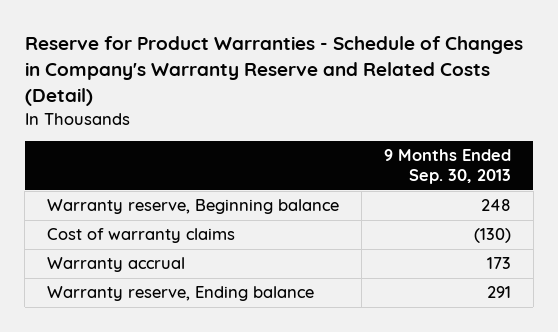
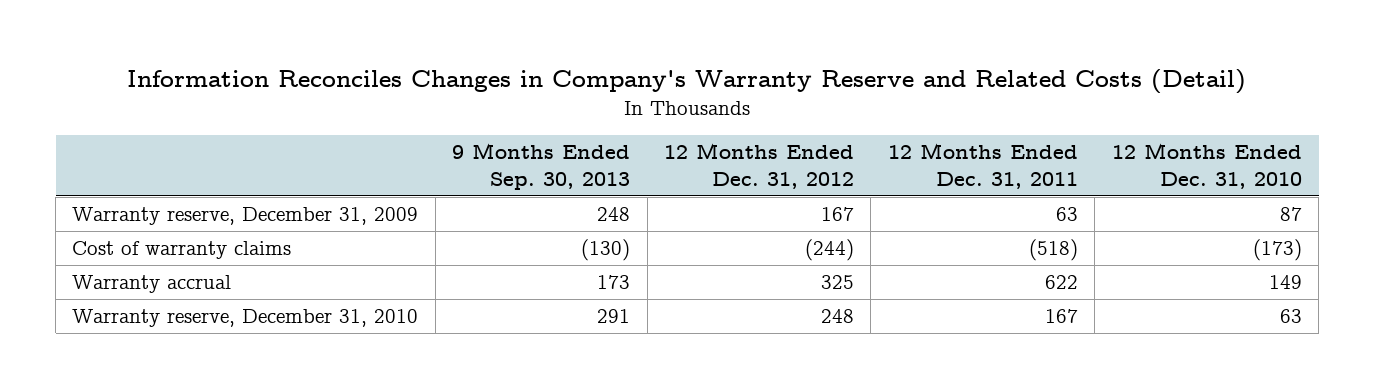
[24,36,523,107] Reserve for Product Warranties - Schedule of Changes in Company's Warranty Reserve and Related Costs (Detail) -> [127,69,1247,95] Information Reconciles Changes in Company's Warranty Reserve and Related Costs (Detail)
none -> [664,143,855,189] 12 Months Ended Dec. 31, 2012
none -> [887,143,1078,189] 12 Months Ended Dec. 31, 2011
none -> [1111,143,1302,189] 12 Months Ended Dec. 31, 2010
[46,199,339,215] Warranty reserve, Beginning balance -> [72,206,419,225] Warranty reserve, December 31, 2009
[46,286,314,302] Warranty reserve, Ending balance -> [72,308,419,327] Warranty reserve, December 31, 2010

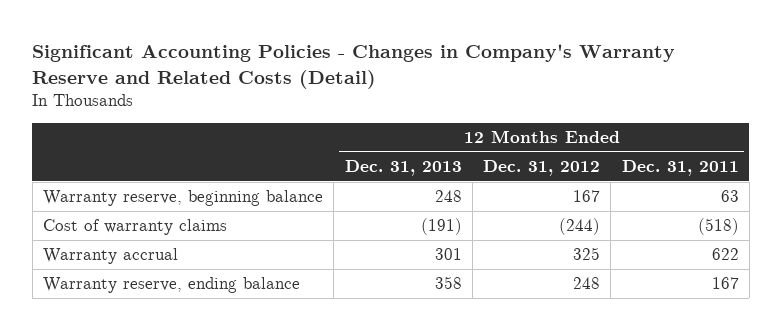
[127,69,1247,95] Information Reconciles Changes in Company's Warranty Reserve and Related Costs (Detail) -> [32,44,676,89] Significant Accounting Policies - Changes in Company's Warranty Reserve and Related Costs (Detail)
[452,143,631,190] 9 Months Ended Sep. 30, 2013 -> none
[1111,143,1302,189] 12 Months Ended Dec. 31, 2010 -> none
none -> [344,159,462,176] Dec. 31, 2013
[72,206,419,225] Warranty reserve, December 31, 2009 -> [43,190,324,207] Warranty reserve, beginning balance
[72,308,419,327] Warranty reserve, December 31, 2010 -> [43,277,301,294] Warranty reserve, ending balance

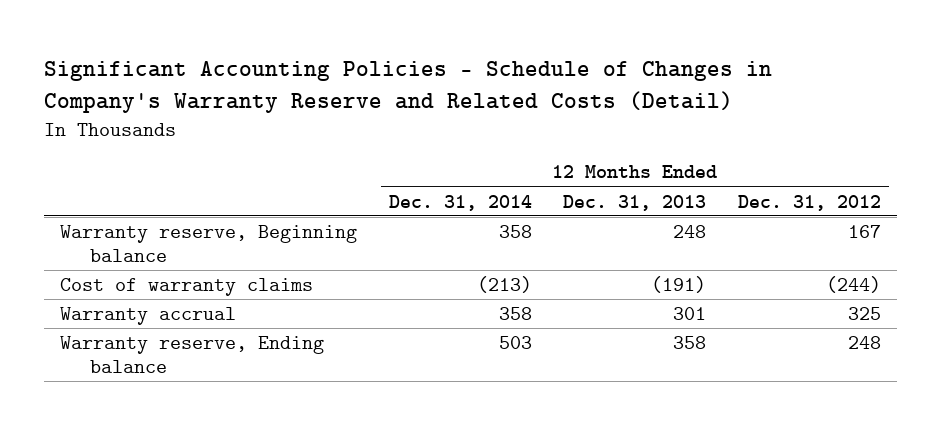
[32,44,676,89] Significant Accounting Policies - Changes in Company's Warranty Reserve and Related Costs (Detail) -> [44,61,773,114] Significant Accounting Policies - Schedule of Changes in Company's Warranty Reserve and Related Costs (Detail)
[621,159,739,176] Dec. 31, 2011 -> none
none -> [388,194,532,211] Dec. 31, 2014
[43,190,324,207] Warranty reserve, beginning balance -> [59,225,357,262] Warranty reserve, Beginning balance
[43,277,301,294] Warranty reserve, ending balance -> [59,336,324,373] Warranty reserve, Ending balance

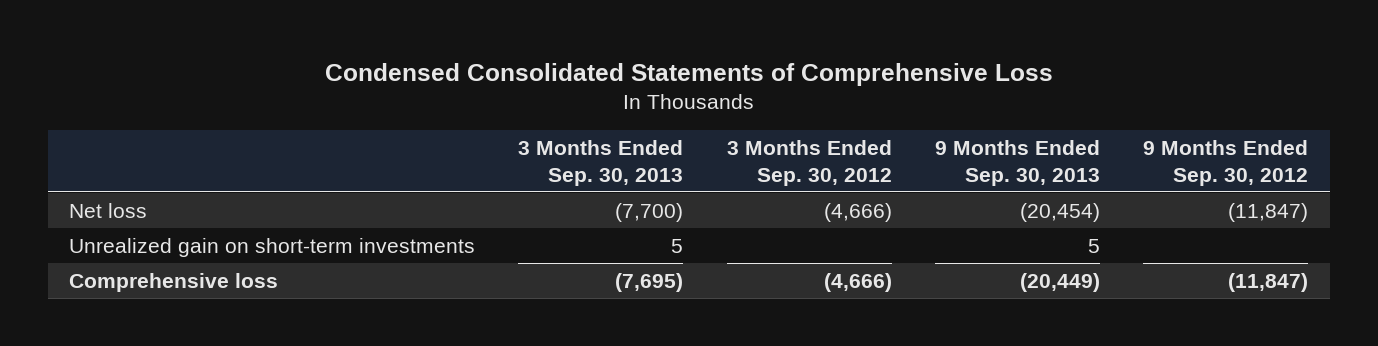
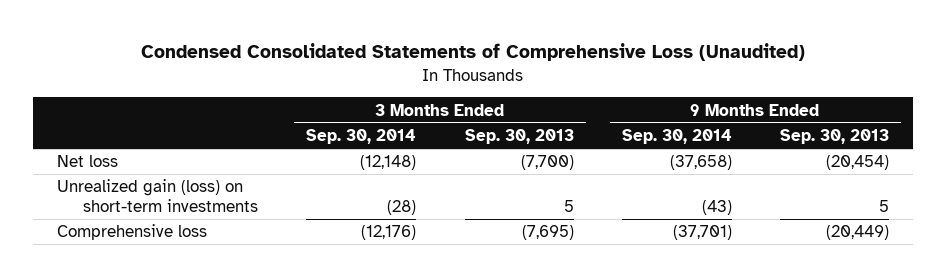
[324,62,1053,86] Condensed Consolidated Statements of Comprehensive Loss -> [140,43,805,62] Condensed Consolidated Statements of Comprehensive Loss (Unaudited)
[726,140,892,186] 3 Months Ended Sep. 30, 2012 -> none
[1143,140,1309,186] 9 Months Ended Sep. 30, 2012 -> none
none -> [306,129,417,145] Sep. 30, 2014
none -> [621,129,732,145] Sep. 30, 2014
[69,237,476,257] Unrealized gain on short-term investments -> [56,179,259,212] Unrealized gain (loss) on short-term investments

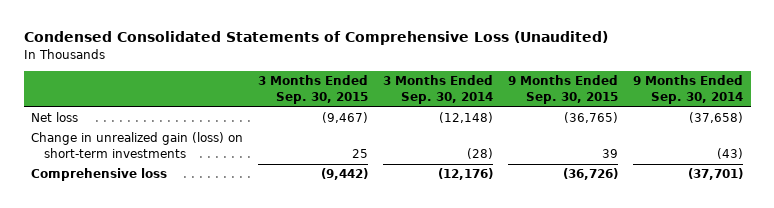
[464,129,574,145] Sep. 30, 2013 -> none
[779,129,889,145] Sep. 30, 2013 -> none
none -> [258,75,369,104] 3 Months Ended Sep. 30, 2015
none -> [508,75,619,104] 9 Months Ended Sep. 30, 2015
[56,179,259,212] Unrealized gain (loss) on short-term investments -> [31,132,244,159] Change in unrealized gain (loss) on short-term investments

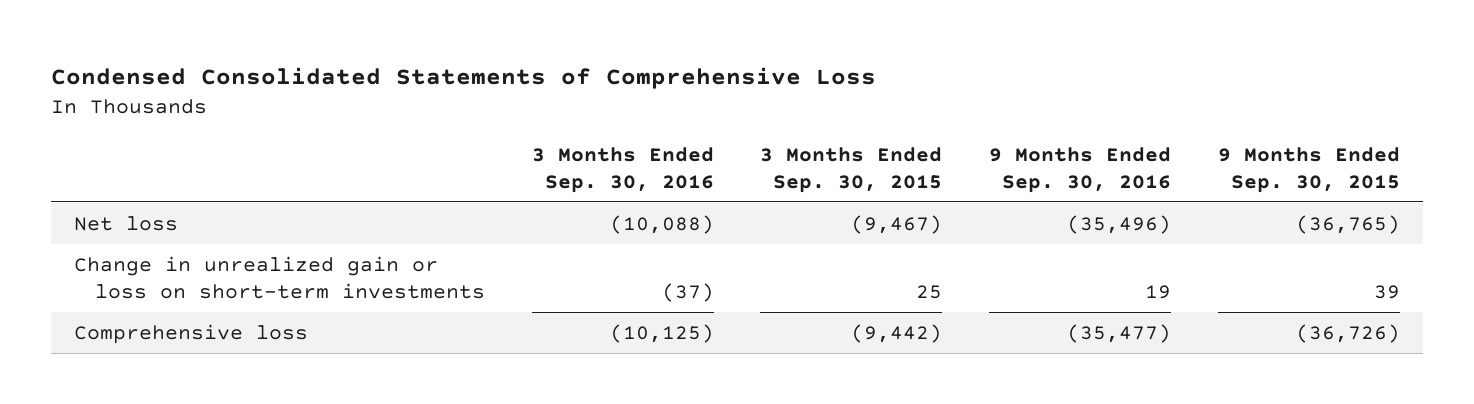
[23,31,608,46] Condensed Consolidated Statements of Comprehensive Loss (Unaudited) -> [50,66,876,89] Condensed Consolidated Statements of Comprehensive Loss
[383,75,494,104] 3 Months Ended Sep. 30, 2014 -> none
[633,75,744,104] 9 Months Ended Sep. 30, 2014 -> none
none -> [531,146,714,193] 3 Months Ended Sep. 30, 2016
none -> [989,146,1172,193] 9 Months Ended Sep. 30, 2016
[31,132,244,159] Change in unrealized gain (loss) on short-term investments -> [74,255,485,299] Change in unrealized gain or loss on short-term investments

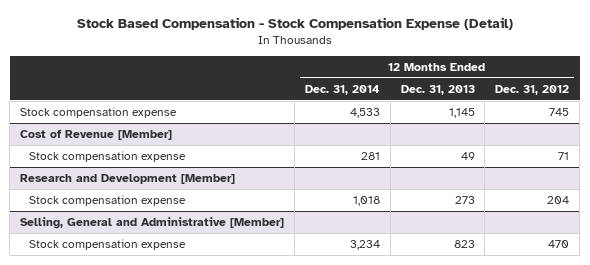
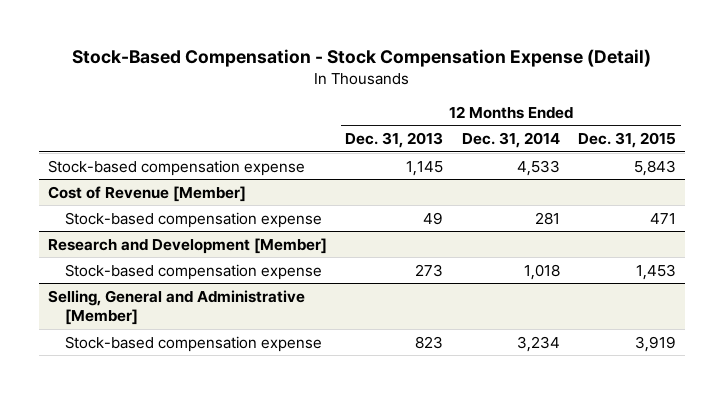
[76,17,513,31] Stock Based Compensation - Stock Compensation Expense (Detail) -> [71,48,651,67] Stock-Based Compensation - Stock Compensation Expense (Detail)
[495,84,570,95] Dec. 31, 2012 -> none
none -> [577,132,676,149] Dec. 31, 2015
[20,106,178,118] Stock compensation expense -> [47,159,305,176] Stock-based compensation expense
[28,150,186,162] Stock compensation expense -> [64,211,322,228] Stock-based compensation expense
[28,194,186,206] Stock compensation expense -> [64,263,322,280] Stock-based compensation expense
[28,238,186,250] Stock compensation expense -> [64,335,322,352] Stock-based compensation expense

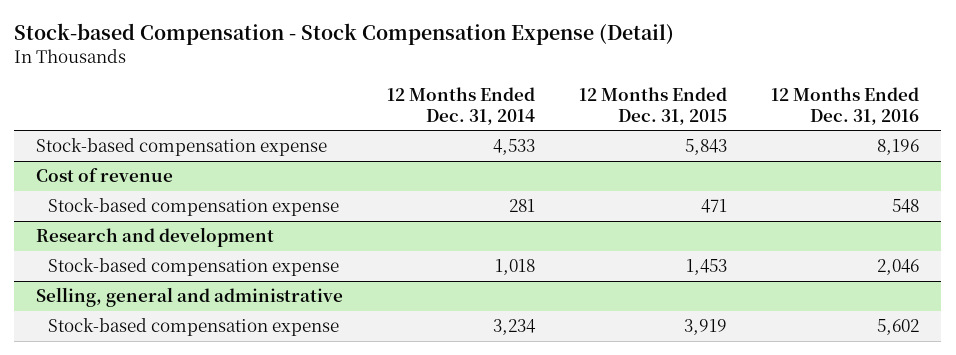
[71,48,651,67] Stock-Based Compensation - Stock Compensation Expense (Detail) -> [14,23,675,46] Stock-based Compensation - Stock Compensation Expense (Detail)
[345,132,444,149] Dec. 31, 2013 -> none
none -> [771,87,920,125] 12 Months Ended Dec. 31, 2016
[47,185,246,202] Cost of Revenue [Member] -> [36,167,174,182] Cost of revenue
[47,237,327,254] Research and Development [Member] -> [36,226,275,247] Research and development
[47,289,305,326] Selling, General and Administrative [Member] -> [36,286,344,307] Selling, general and administrative

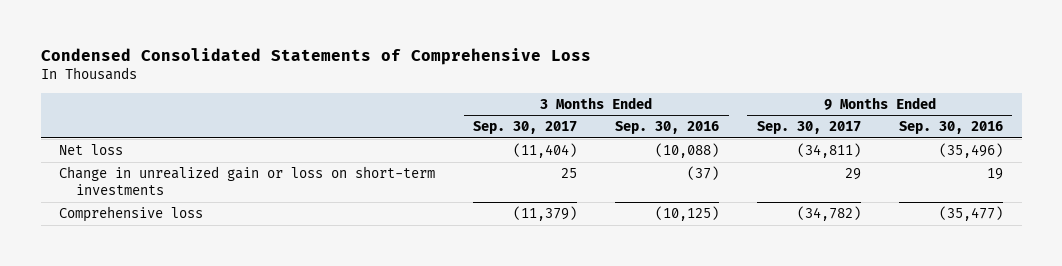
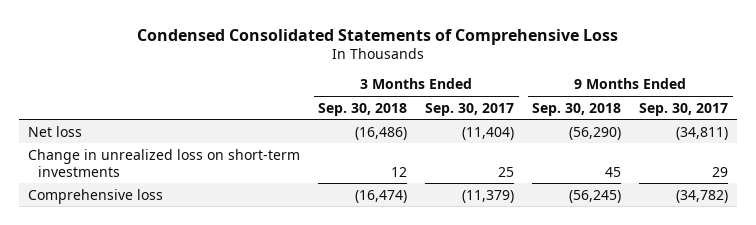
[615,121,720,135] Sep. 30, 2016 -> none
[898,121,1003,135] Sep. 30, 2016 -> none
none -> [318,102,408,116] Sep. 30, 2018
none -> [532,102,622,116] Sep. 30, 2018
[59,165,436,196] Change in unrealized gain or loss on short-term investments -> [28,148,301,177] Change in unrealized loss on short-term investments

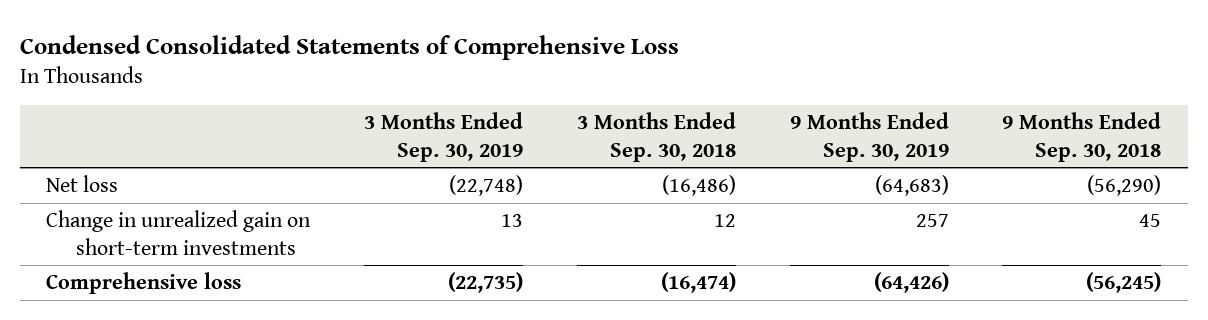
[425,102,515,116] Sep. 30, 2017 -> none
[639,102,729,116] Sep. 30, 2017 -> none
none -> [364,112,524,162] 3 Months Ended Sep. 30, 2019
none -> [789,112,949,162] 9 Months Ended Sep. 30, 2019
[28,148,301,177] Change in unrealized loss on short-term investments -> [46,210,312,255] Change in unrealized gain on short-term investments

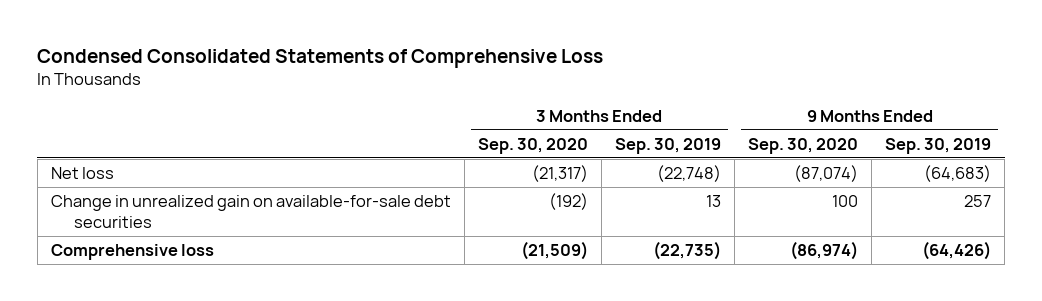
[576,112,736,162] 3 Months Ended Sep. 30, 2018 -> none
[1002,112,1162,162] 9 Months Ended Sep. 30, 2018 -> none
none -> [477,137,588,154] Sep. 30, 2020
none -> [748,137,859,154] Sep. 30, 2020
[46,210,312,255] Change in unrealized gain on short-term investments -> [50,195,451,228] Change in unrealized gain on available-for-sale debt securities

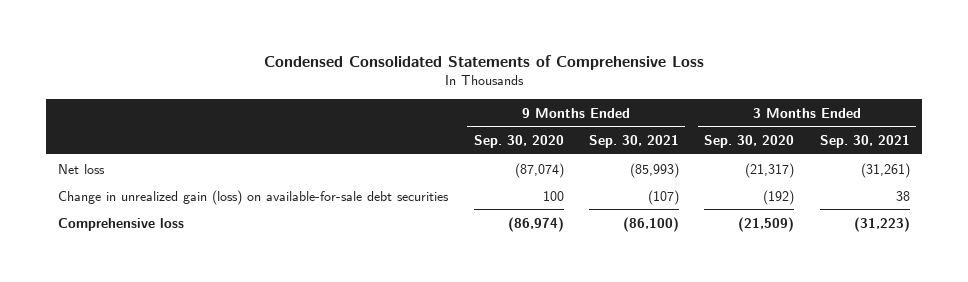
[614,137,721,154] Sep. 30, 2019 -> none
[885,137,992,154] Sep. 30, 2019 -> none
none -> [589,135,680,149] Sep. 30, 2021
none -> [819,135,910,149] Sep. 30, 2021
[50,195,451,228] Change in unrealized gain on available-for-sale debt securities -> [58,189,450,205] Change in unrealized gain (loss) on available-for-sale debt securities

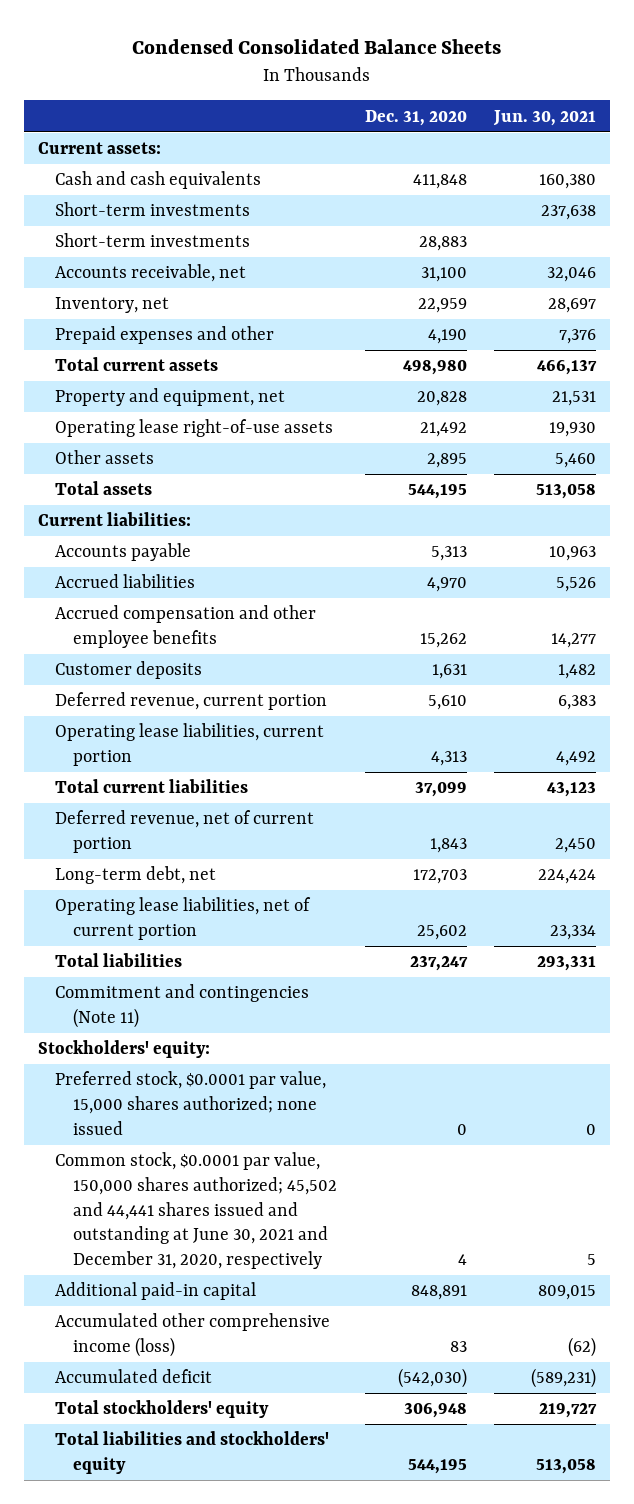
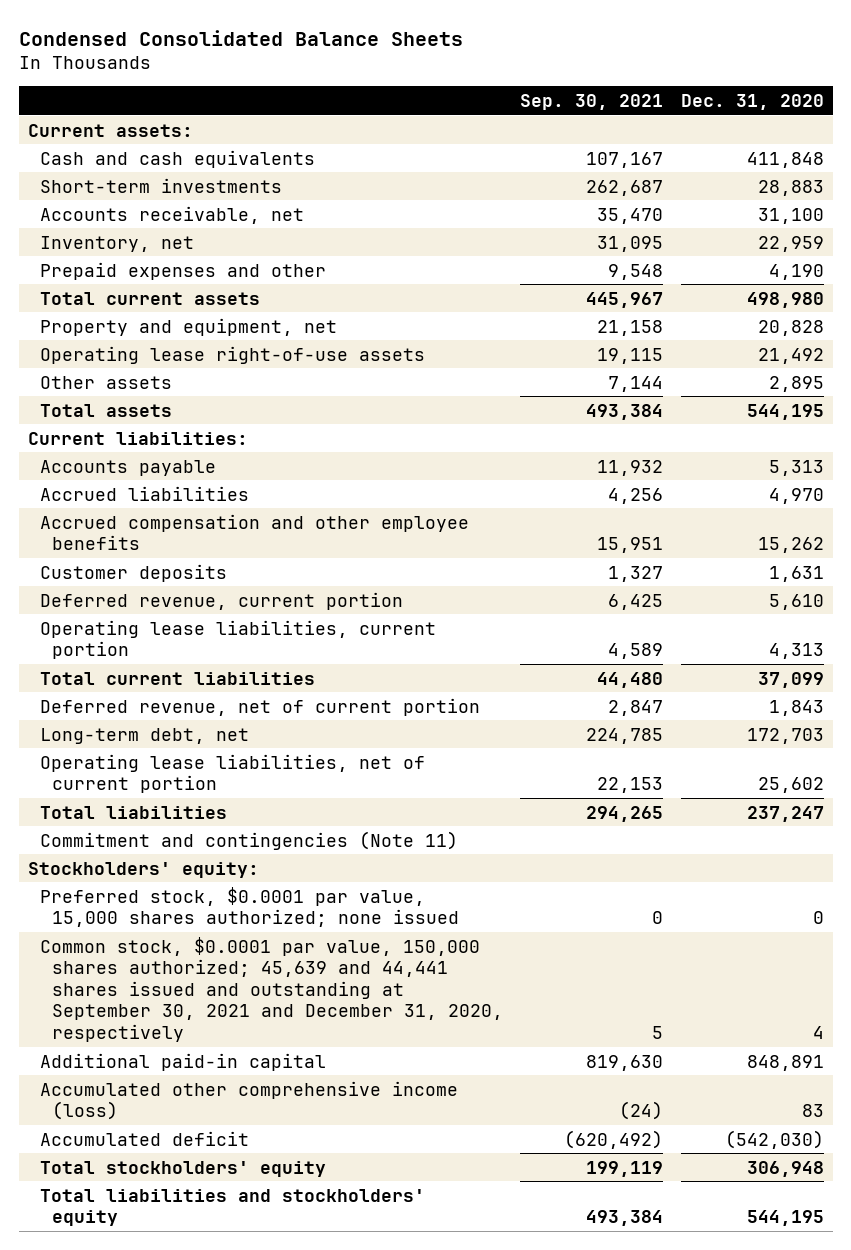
[493,109,597,126] Jun. 30, 2021 -> none
none -> [520,93,664,110] Sep. 30, 2021
[55,202,251,217] Short-term investments -> none
[55,1152,338,1270] Common stock, $0.0001 par value, 150,000 shares authorized; 45,502 and 44,441 shares issued and outstanding at June 30, 2021 and December 31, 2020, respectively -> [39,936,503,1043] Common stock, $0.0001 par value, 150,000 shares authorized; 45,639 and 44,441 shares issued and outstanding at September 30, 2021 and December 31, 2020, respectively

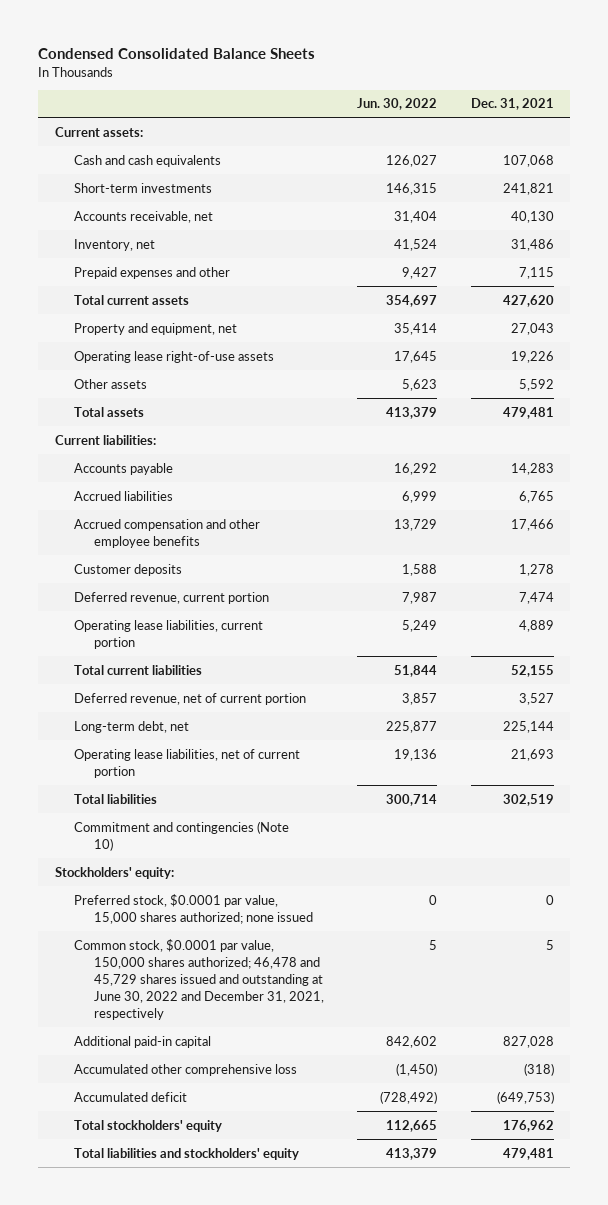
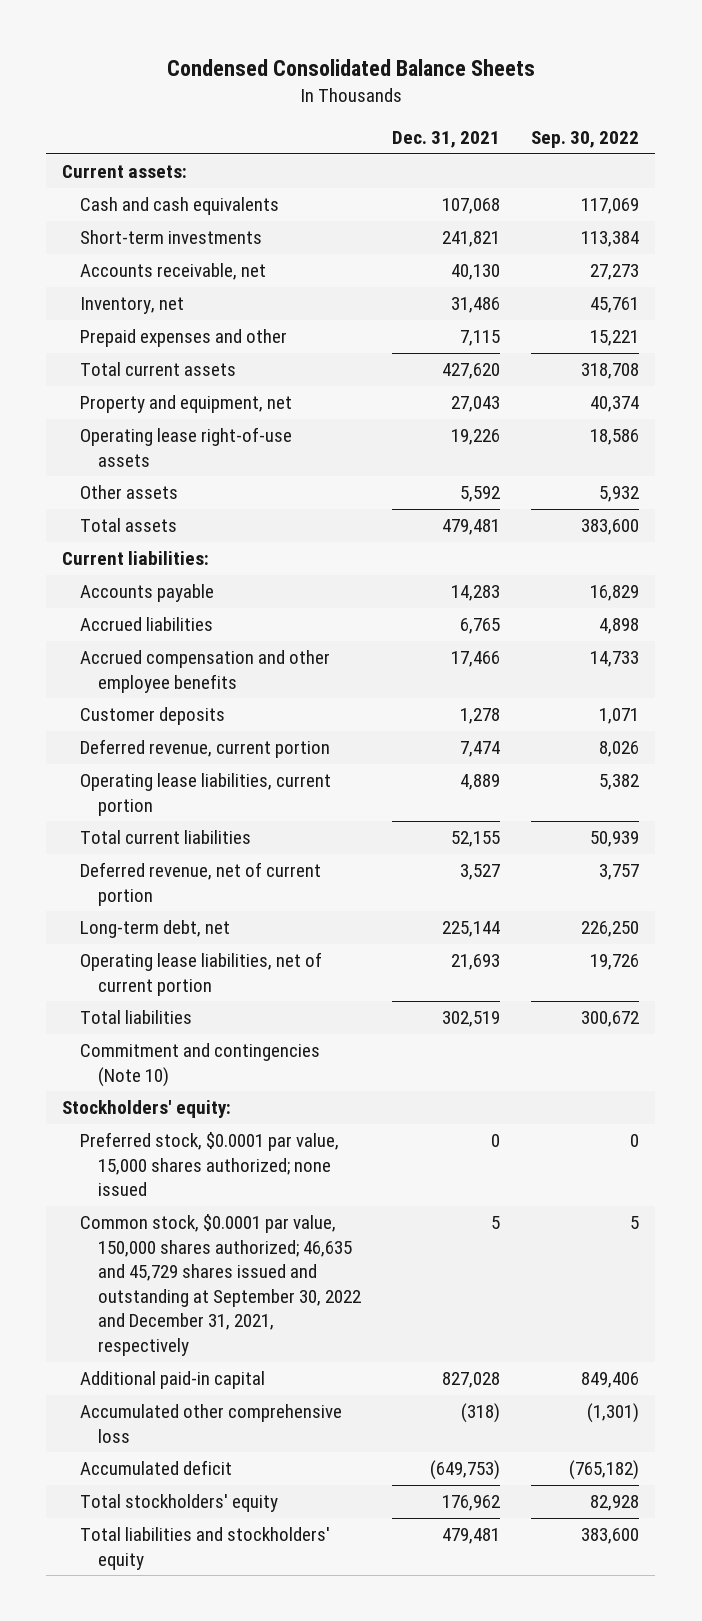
[357,98,438,111] Jun. 30, 2022 -> none
none -> [531,131,640,149] Sep. 30, 2022
[74,938,324,1021] Common stock, $0.0001 par value, 150,000 shares authorized; 46,478 and 45,729 shares issued and outstanding at June 30, 2022 and December 31, 2021, respectively -> [80,1214,361,1356] Common stock, $0.0001 par value, 150,000 shares authorized; 46,635 and 45,729 shares issued and outstanding at September 30, 2022 and December 31, 2021, respectively

